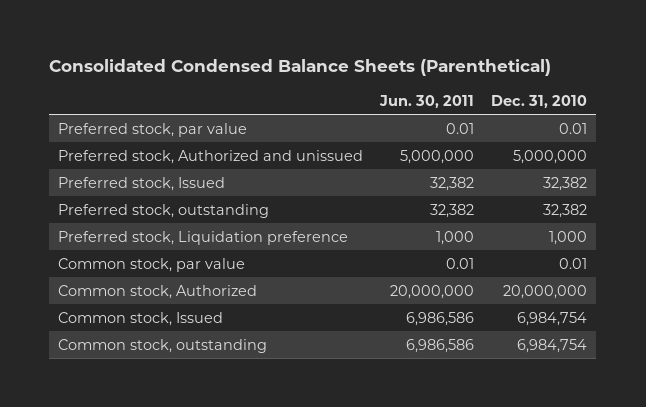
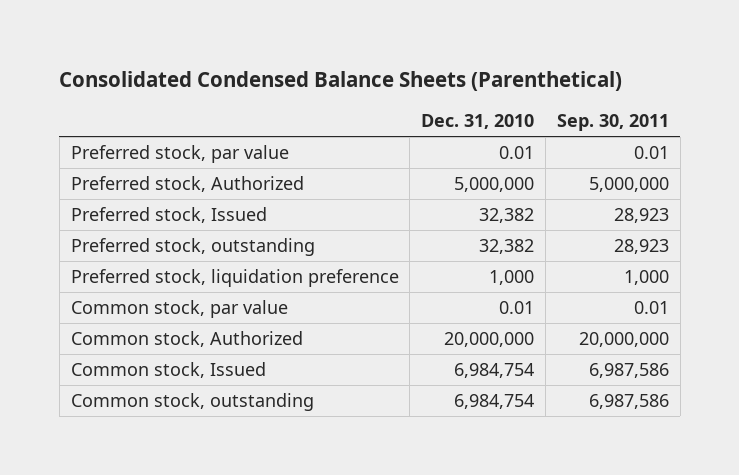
[379,94,475,108] Jun. 30, 2011 -> none
none -> [556,114,669,132] Sep. 30, 2011
[58,149,364,164] Preferred stock, Authorized and unissued -> [70,176,304,193] Preferred stock, Authorized
[58,230,349,245] Preferred stock, Liquidation preference -> [70,269,399,288] Preferred stock, liquidation preference

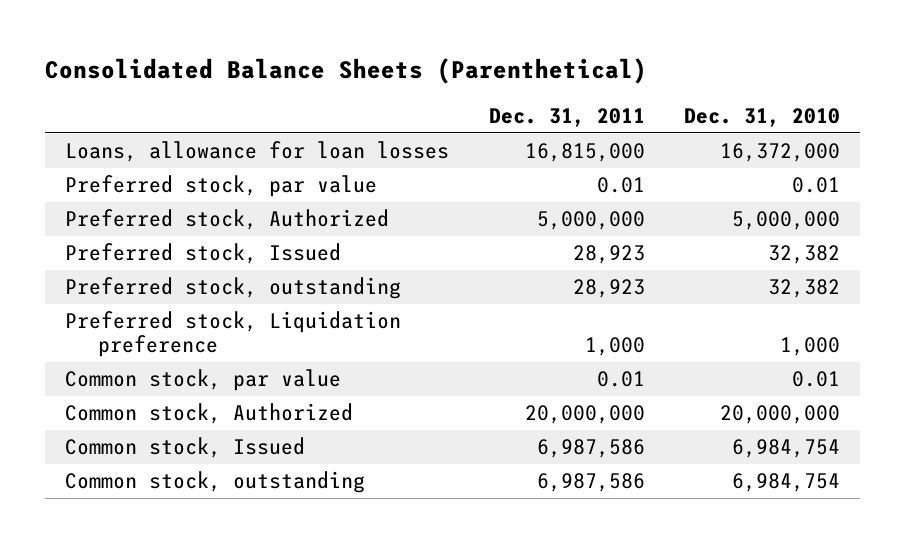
[59,71,623,92] Consolidated Condensed Balance Sheets (Parenthetical) -> [45,57,648,84] Consolidated Balance Sheets (Parenthetical)
[556,114,669,132] Sep. 30, 2011 -> none
none -> [488,108,645,128] Dec. 31, 2011
none -> [65,141,450,163] Loans, allowance for loan losses
[70,269,399,288] Preferred stock, liquidation preference -> [65,311,402,358] Preferred stock, Liquidation preference

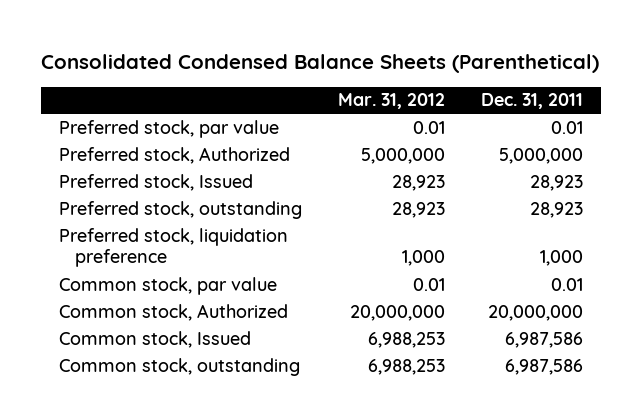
[45,57,648,84] Consolidated Balance Sheets (Parenthetical) -> [41,53,600,73] Consolidated Condensed Balance Sheets (Parenthetical)
[684,108,841,128] Dec. 31, 2010 -> none
none -> [337,93,445,110] Mar. 31, 2012
[65,141,450,163] Loans, allowance for loan losses -> none
[65,311,402,358] Preferred stock, Liquidation preference -> [59,227,289,268] Preferred stock, liquidation preference

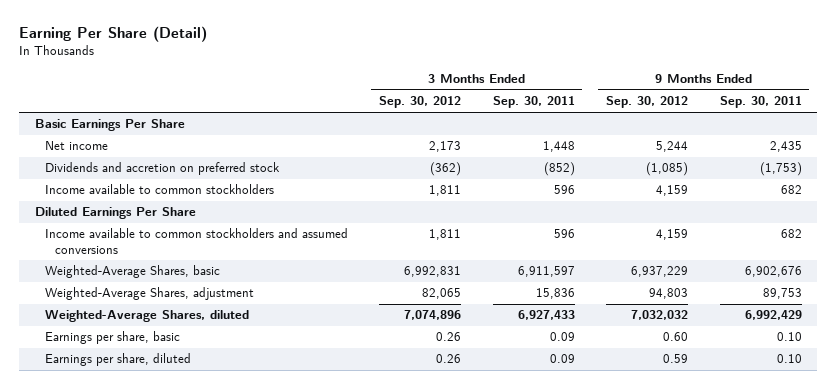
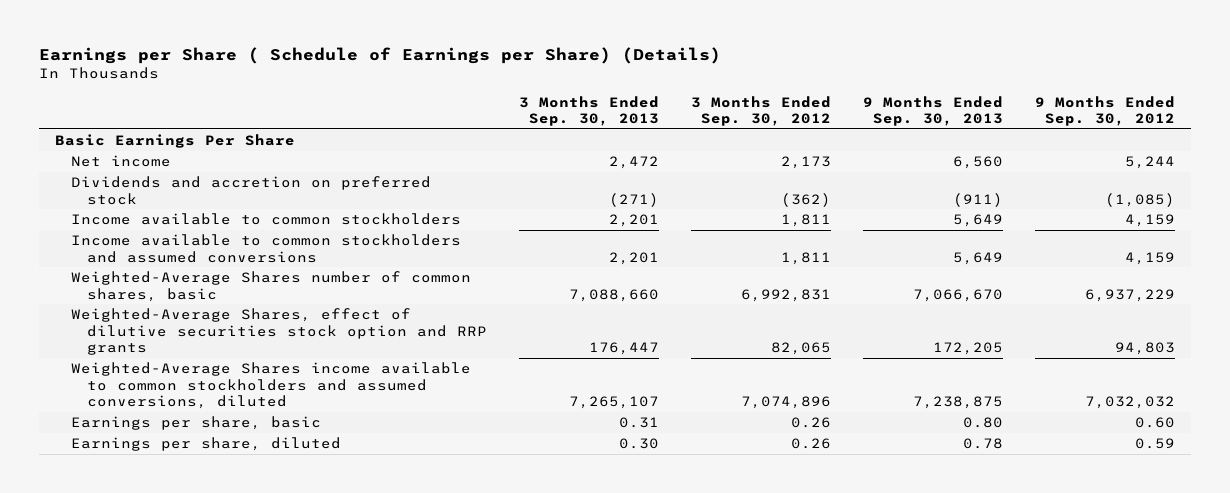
[18,26,207,43] Earning Per Share (Detail) -> [39,46,722,64] Earnings per Share ( Schedule of Earnings per Share) (Details)
[492,96,575,109] Sep. 30, 2011 -> none
[719,96,802,109] Sep. 30, 2011 -> none
none -> [519,95,660,127] 3 Months Ended Sep. 30, 2013
none -> [862,95,1003,127] 9 Months Ended Sep. 30, 2013
[34,207,196,220] Diluted Earnings Per Share -> none
[44,265,220,279] Weighted-Average Shares, basic -> [71,271,472,302] Weighted-Average Shares number of common shares, basic
[44,287,254,301] Weighted-Average Shares, adjustment -> [71,308,488,356] Weighted-Average Shares, effect of dilutive securities stock option and RRP grants
[44,310,249,323] Weighted-Average Shares, diluted -> [71,362,472,410] Weighted-Average Shares income available to common stockholders and assumed conversions, diluted

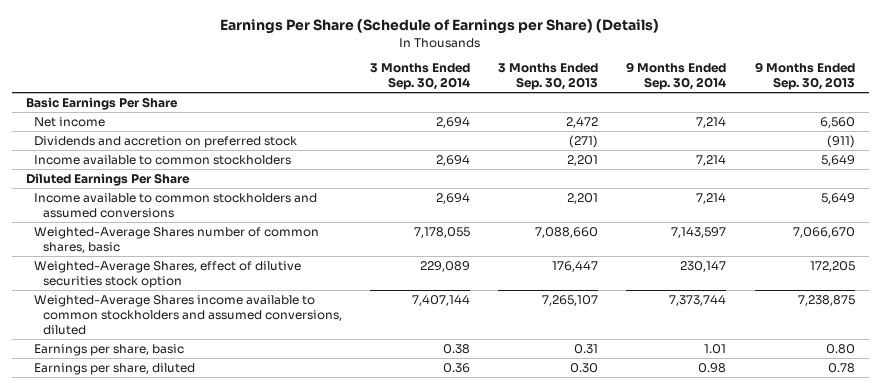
[39,46,722,64] Earnings per Share ( Schedule of Earnings per Share) (Details) -> [220,19,660,35] Earnings Per Share (Schedule of Earnings per Share) (Details)
[691,95,832,127] 3 Months Ended Sep. 30, 2012 -> none
[1034,95,1175,127] 9 Months Ended Sep. 30, 2012 -> none
none -> [370,63,471,91] 3 Months Ended Sep. 30, 2014
none -> [626,62,727,91] 9 Months Ended Sep. 30, 2014
none -> [25,172,190,186] Diluted Earnings Per Share
[71,308,488,356] Weighted-Average Shares, effect of dilutive securities stock option and RRP grants -> [34,260,302,288] Weighted-Average Shares, effect of dilutive securities stock option

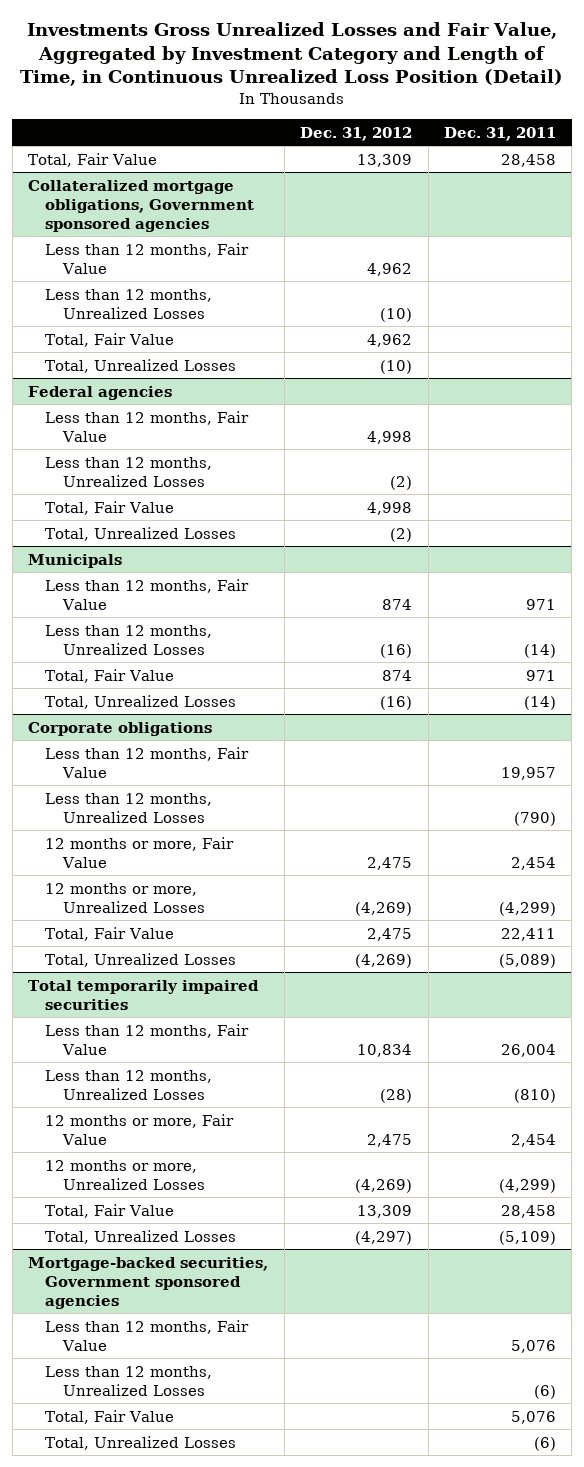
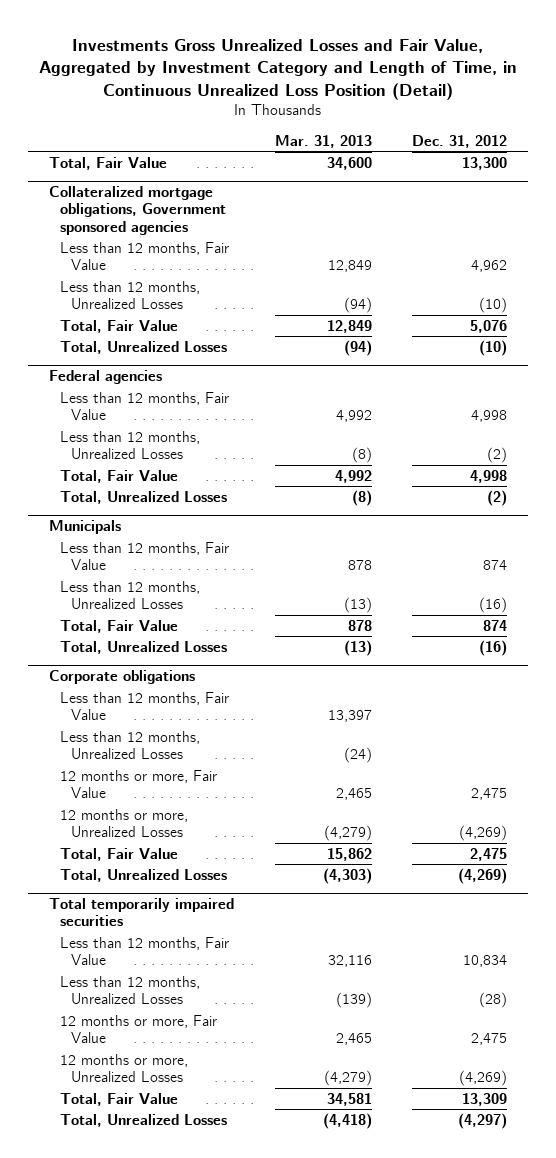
[444,126,557,141] Dec. 31, 2011 -> none
none -> [274,134,372,148] Mar. 31, 2013
[357,153,413,167] 13,309 -> [462,156,508,170] 13,300
[367,333,413,347] 4,962 -> [470,319,508,333] 5,076
[28,1256,269,1309] Mortgage-backed securities, Government sponsored agencies -> none
[45,1319,250,1351] Less than 12 months, Fair Value -> none
[45,1365,213,1396] Less than 12 months, Unrealized Losses -> none
[45,1409,175,1424] Total, Fair Value -> none
[45,1435,237,1450] Total, Unrealized Losses -> none

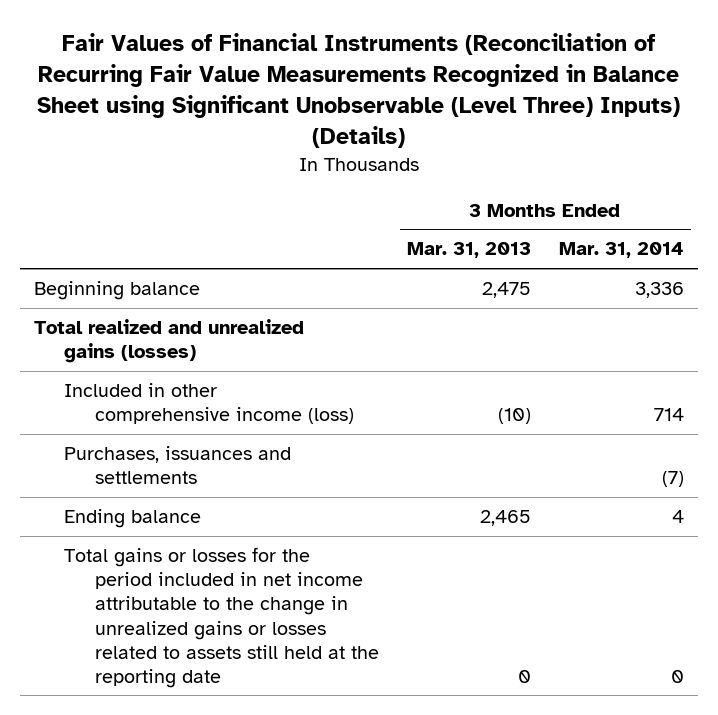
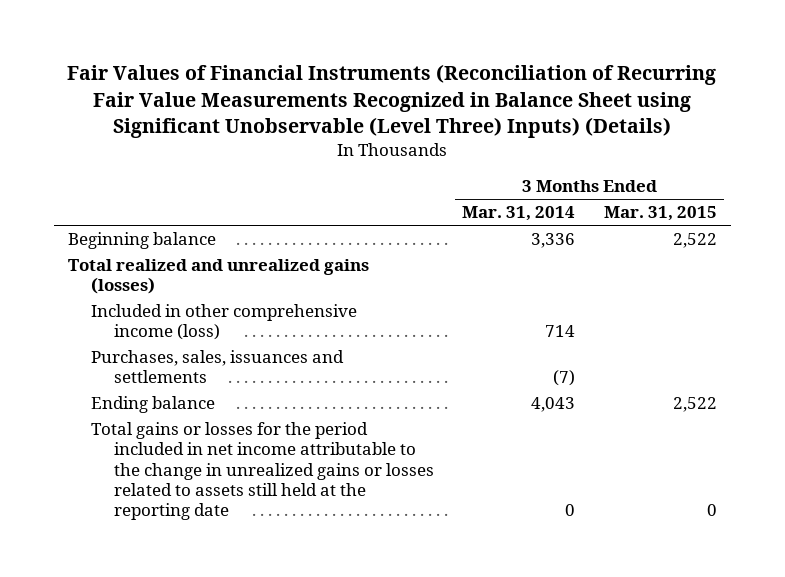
[406,242,531,259] Mar. 31, 2013 -> none
none -> [603,206,717,222] Mar. 31, 2015
[64,446,292,485] Purchases, issuances and settlements -> [91,350,345,384] Purchases, sales, issuances and settlements
[671,510,684,524] 4 -> [531,397,576,413] 4,043

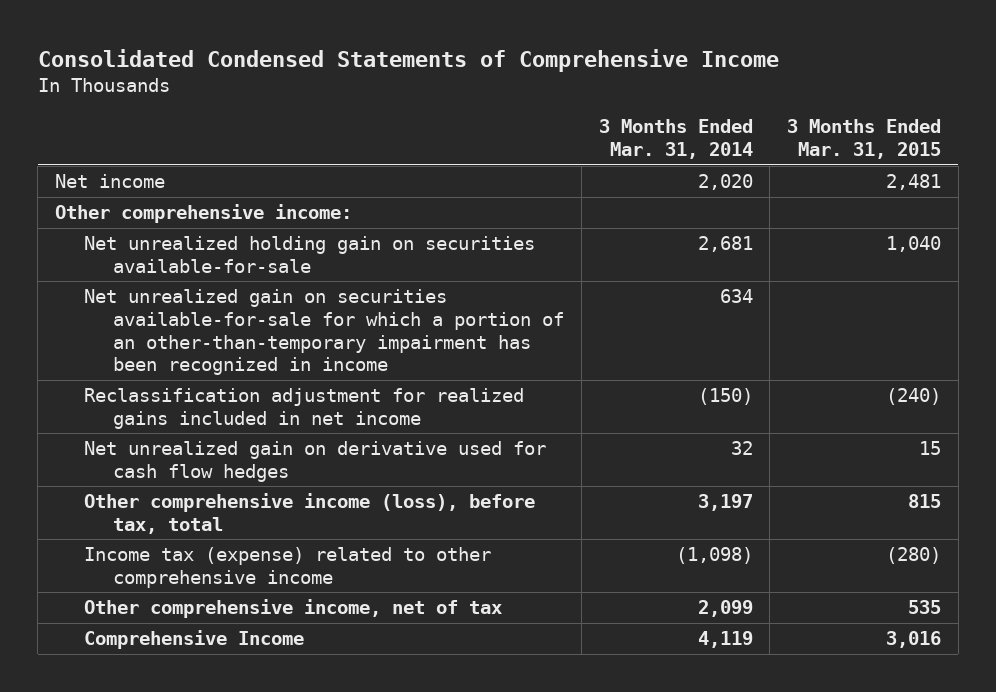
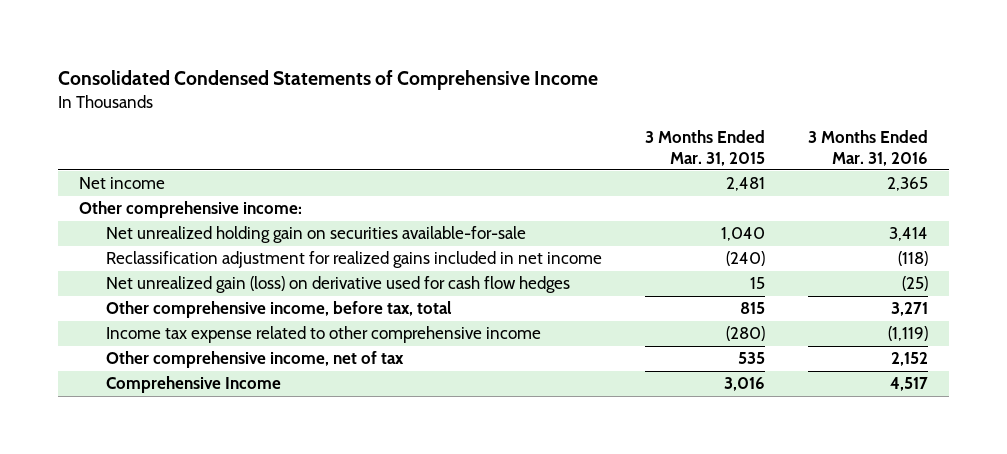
[598,119,753,160] 3 Months Ended Mar. 31, 2014 -> none
none -> [807,130,928,166] 3 Months Ended Mar. 31, 2016
[84,289,565,376] Net unrealized gain on securities available-for-sale for which a portion of an other-than-temporary impairment has been recognized in income -> none
[84,441,547,482] Net unrealized gain on derivative used for cash flow hedges -> [106,276,571,294] Net unrealized gain (loss) on derivative used for cash flow hedges
[84,493,536,534] Other comprehensive income (loss), before tax, total -> [106,301,453,319] Other comprehensive income, before tax, total
[84,547,492,588] Income tax (expense) related to other comprehensive income -> [106,326,542,344] Income tax expense related to other comprehensive income

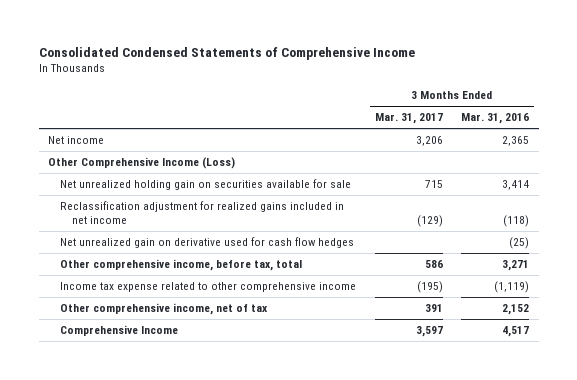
[644,130,765,166] 3 Months Ended Mar. 31, 2015 -> none
none -> [374,113,443,125] Mar. 31, 2017
[79,201,303,219] Other comprehensive income: -> [47,157,235,170] Other Comprehensive Income (Loss)
[106,226,527,244] Net unrealized holding gain on securities available-for-sale -> [59,179,351,191] Net unrealized holding gain on securities available for sale
[106,276,571,294] Net unrealized gain (loss) on derivative used for cash flow hedges -> [59,237,354,249] Net unrealized gain on derivative used for cash flow hedges

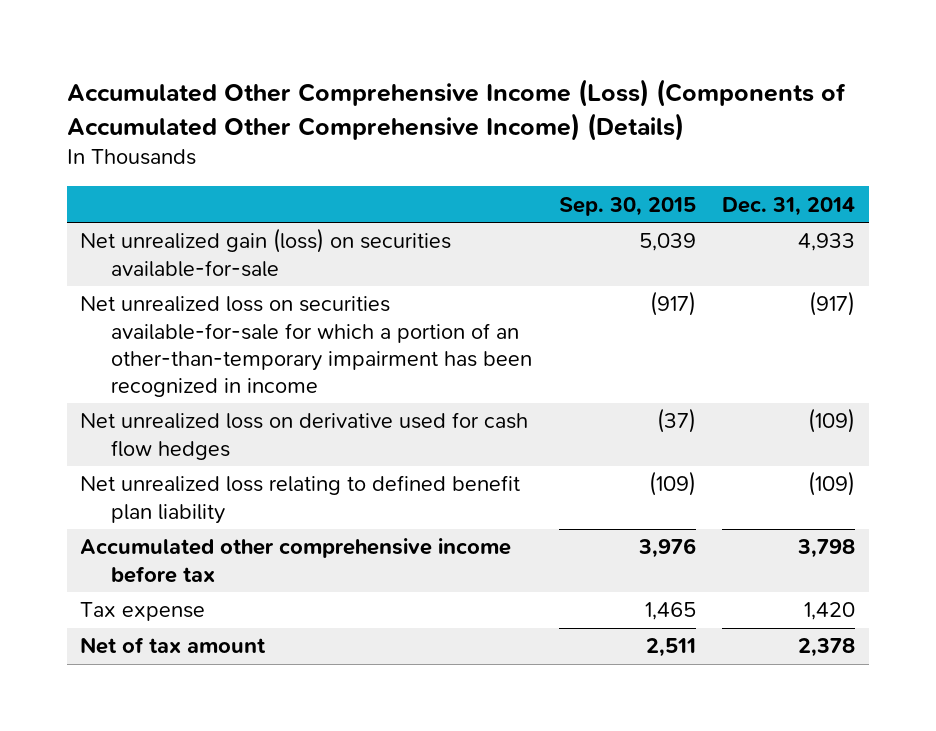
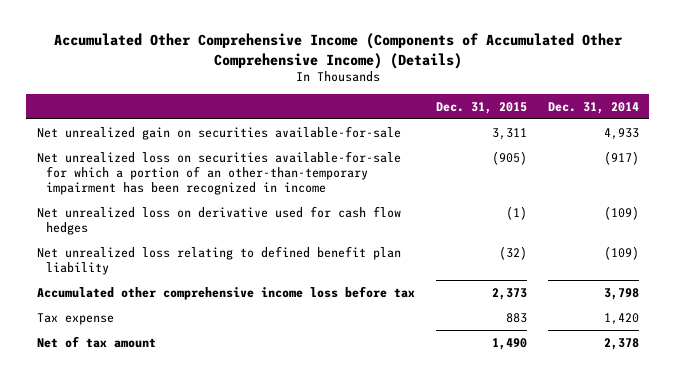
[66,78,846,141] Accumulated Other Comprehensive Income (Loss) (Components of Accumulated Other Comprehensive Income) (Details) -> [53,33,623,69] Accumulated Other Comprehensive Income (Components of Accumulated Other Comprehensive Income) (Details)
[558,196,696,216] Sep. 30, 2015 -> none
none -> [435,101,527,114] Dec. 31, 2015
[80,228,452,277] Net unrealized gain (loss) on securities available-for-sale -> [36,125,401,140] Net unrealized gain on securities available-for-sale
[80,538,512,583] Accumulated other comprehensive income before tax -> [36,285,415,300] Accumulated other comprehensive income loss before tax

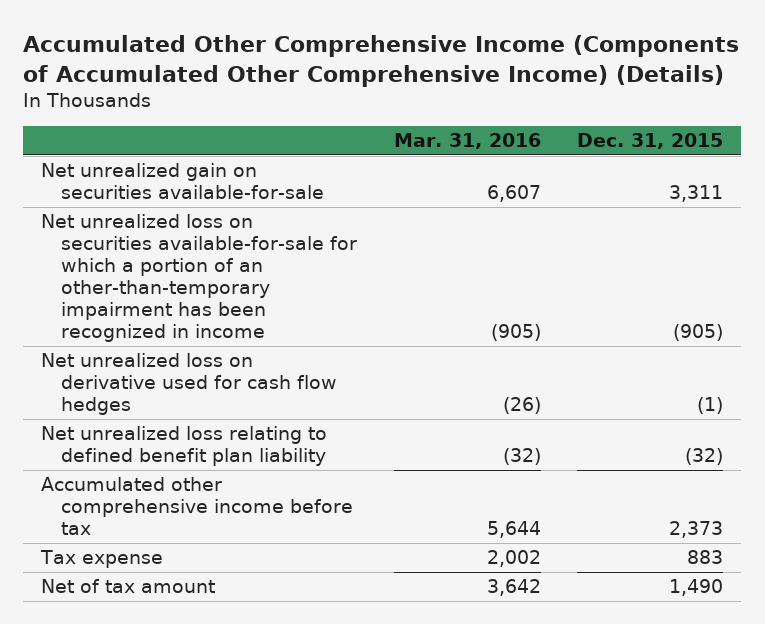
[547,101,639,114] Dec. 31, 2014 -> none
none -> [393,133,541,150] Mar. 31, 2016
[36,285,415,300] Accumulated other comprehensive income loss before tax -> [41,477,353,536] Accumulated other comprehensive income before tax

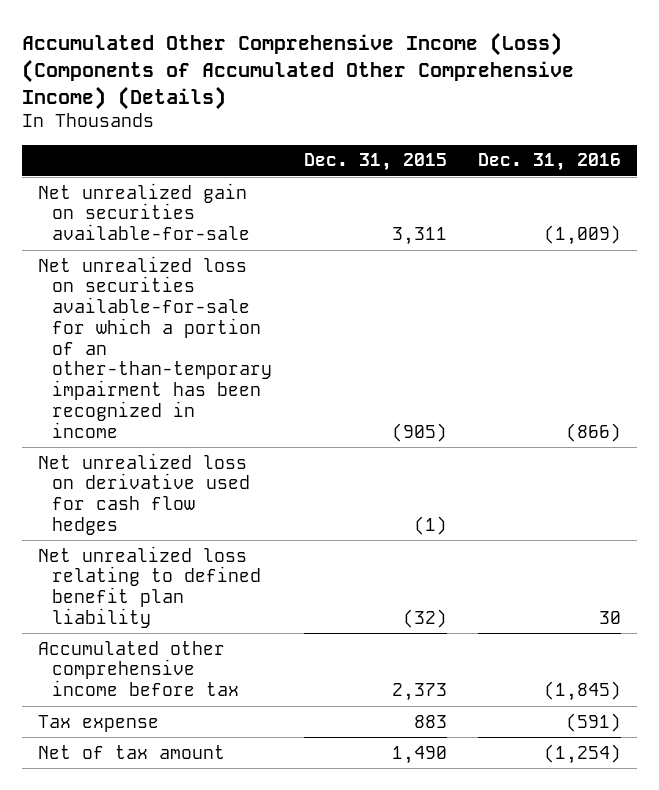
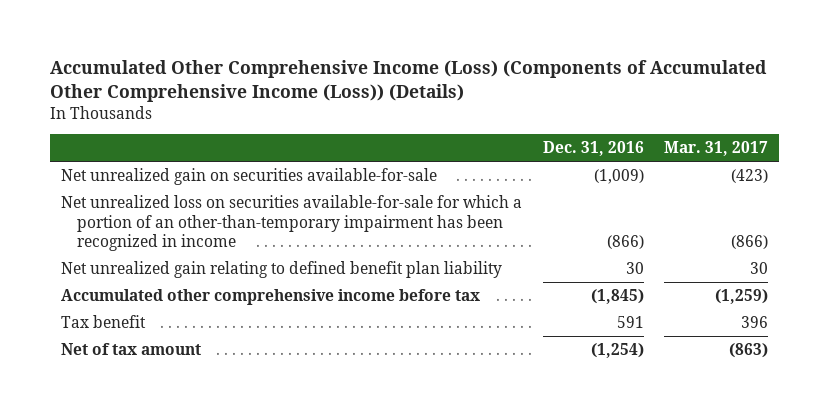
[22,31,575,110] Accumulated Other Comprehensive Income (Loss) (Components of Accumulated Other Comprehensive Income) (Details) -> [50,60,768,103] Accumulated Other Comprehensive Income (Loss) (Components of Accumulated Other Comprehensive Income (Loss)) (Details)
[303,153,447,172] Dec. 31, 2015 -> none
none -> [664,141,769,157] Mar. 31, 2017
[38,452,251,535] Net unrealized loss on derivative used for cash flow hedges -> none
[38,545,262,628] Net unrealized loss relating to defined benefit plan liability -> [60,260,502,278] Net unrealized gain relating to defined benefit plan liability
[38,714,160,732] Tax expense -> [60,314,146,328] Tax benefit
[566,712,622,732] (591) -> [616,315,644,328] 591

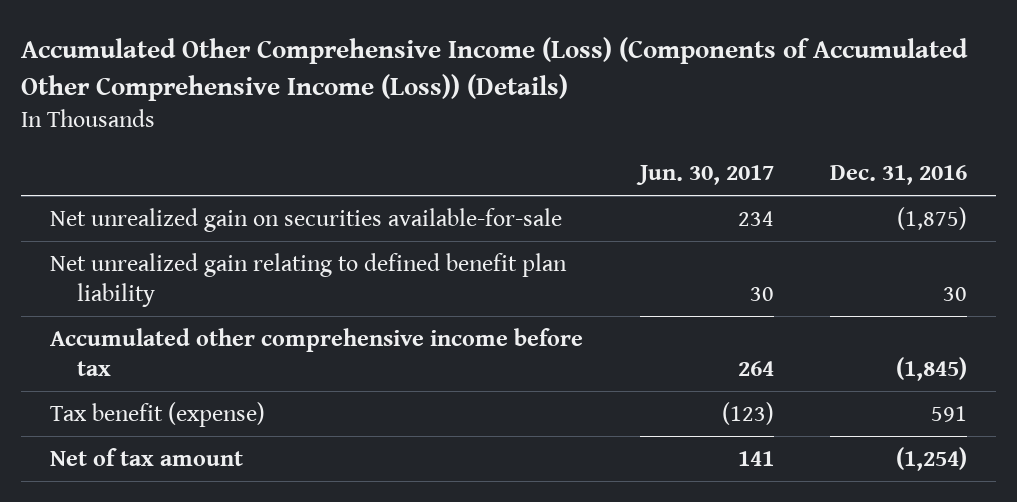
[664,141,769,157] Mar. 31, 2017 -> none
none -> [635,165,774,186] Jun. 30, 2017
[60,194,522,252] Net unrealized loss on securities available-for-sale for which a portion of an other-than-temporary impairment has been recognized in income -> none
[593,168,644,184] (1,009) -> [897,206,968,230] (1,875)
[60,314,146,328] Tax benefit -> [49,401,265,427] Tax benefit (expense)

